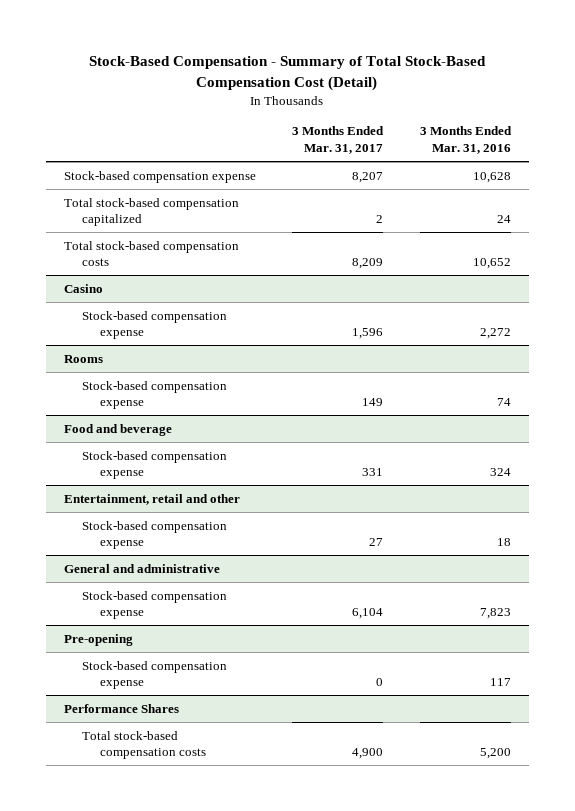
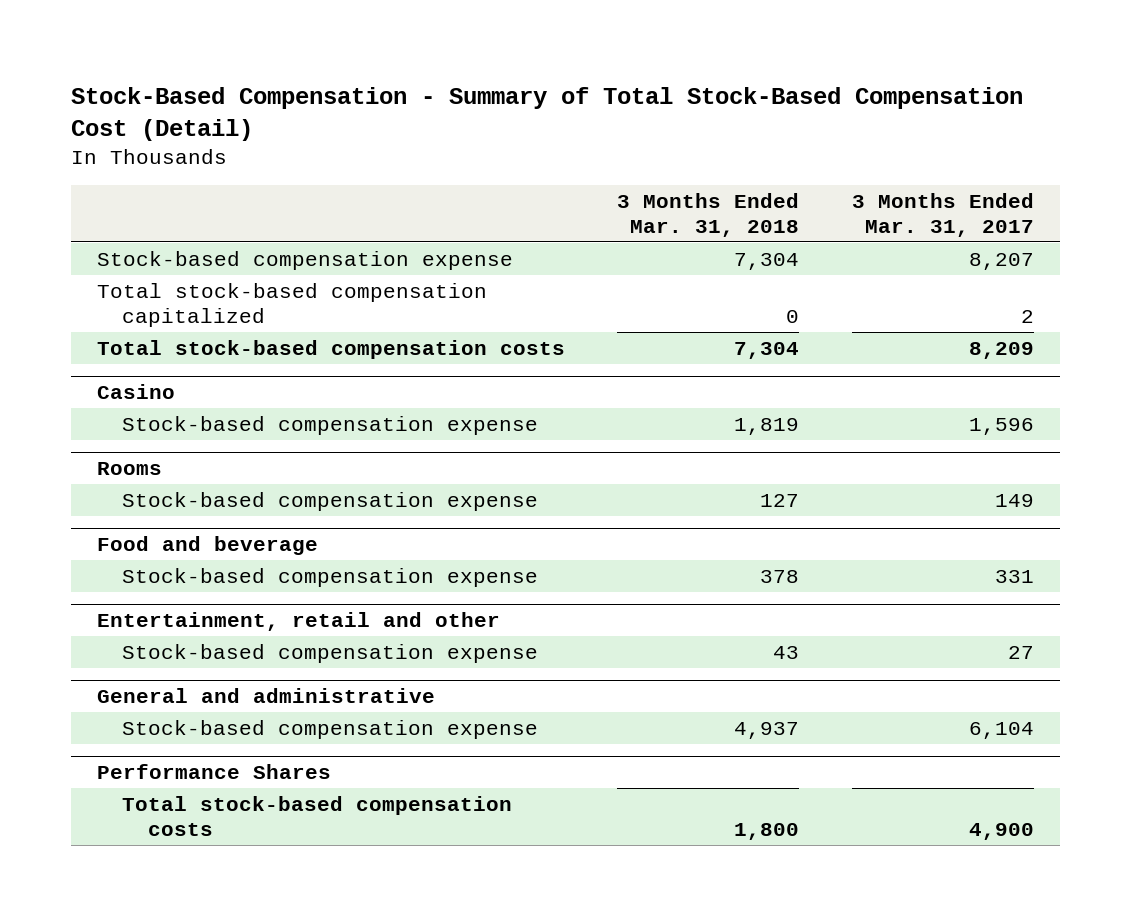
[419,126,512,154] 3 Months Ended Mar. 31, 2016 -> none
none -> [617,193,800,238] 3 Months Ended Mar. 31, 2018
[63,633,133,646] Pre-opening -> none
[81,660,227,690] Stock-based compensation expense -> none

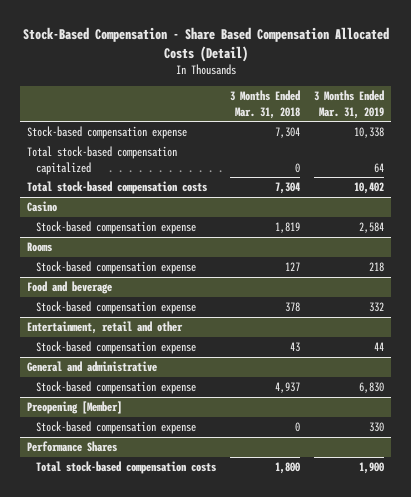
[71,86,1024,142] Stock-Based Compensation - Summary of Total Stock-Based Compensation Cost (Detail) -> [22,26,389,62] Stock-Based Compensation - Share Based Compensation Allocated Costs (Detail)
[851,193,1034,238] 3 Months Ended Mar. 31, 2017 -> none
none -> [314,90,385,119] 3 Months Ended Mar. 31, 2019
none -> [27,401,123,415] Preopening [Member]
none -> [36,421,197,435] Stock-based compensation expense

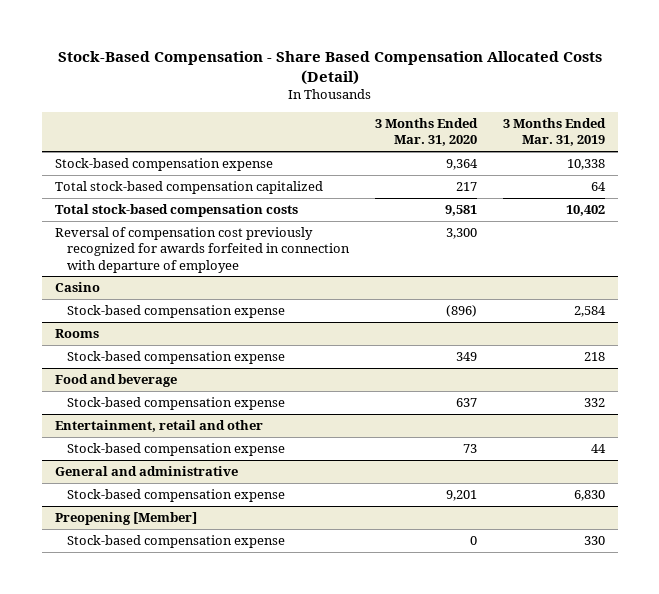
[230,90,301,119] 3 Months Ended Mar. 31, 2018 -> none
none -> [375,118,479,147] 3 Months Ended Mar. 31, 2020
none -> [54,227,351,273] Reversal of compensation cost previously recognized for awards forfeited in connection with departure of employee
[27,441,118,453] Performance Shares -> none
[36,461,217,475] Total stock-based compensation costs -> none

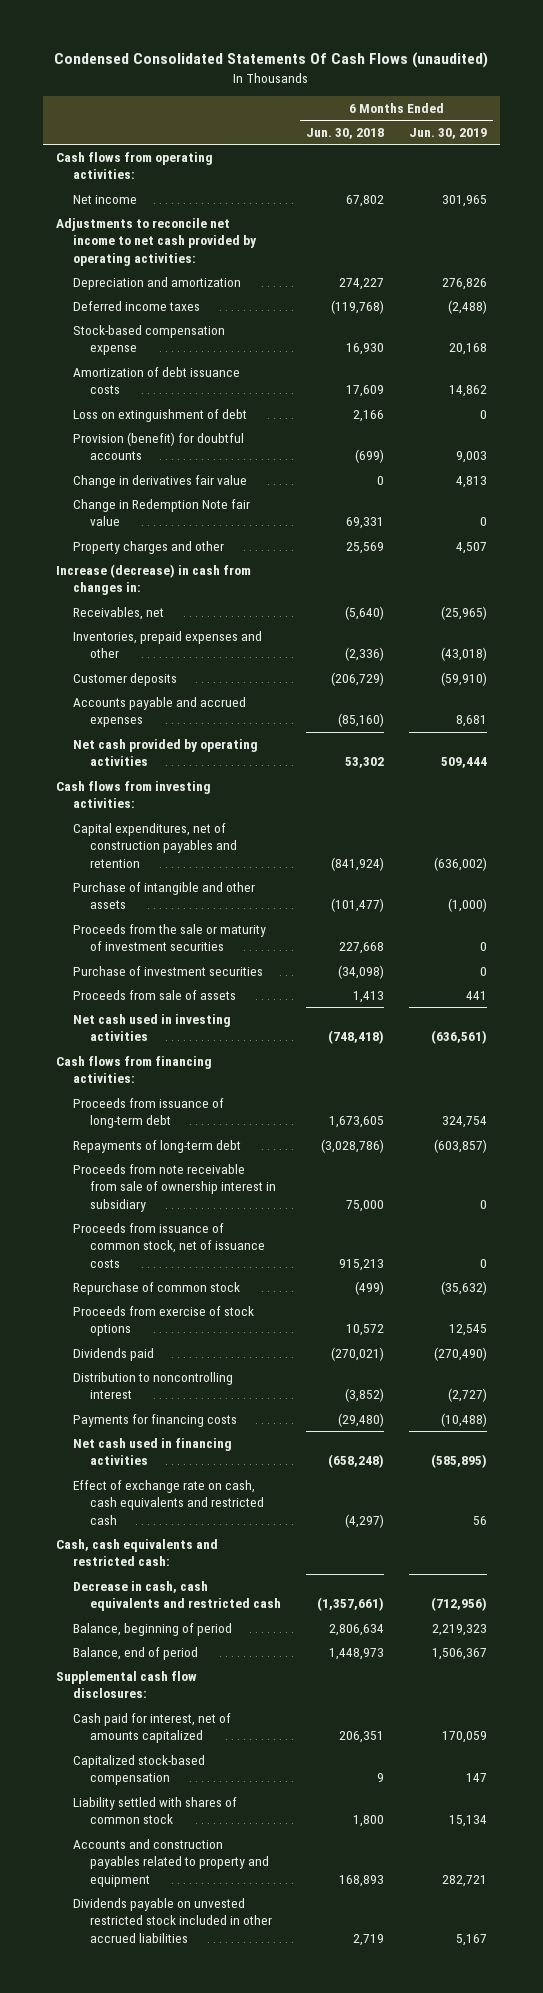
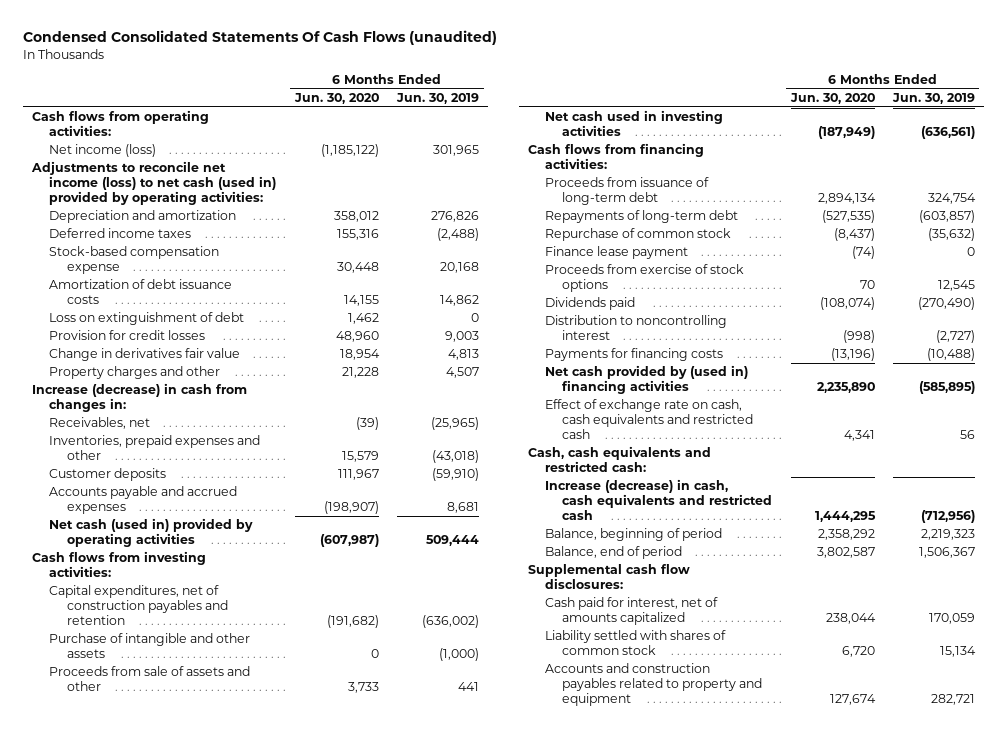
[306,128,385,140] Jun. 30, 2018 -> none
none -> [293,93,379,105] Jun. 30, 2020
[73,194,138,204] Net income -> [49,144,157,158] Net income (loss)
[55,217,258,266] Adjustments to reconcile net income to net cash provided by operating activities: -> [31,161,277,206] Adjustments to reconcile net income (loss) to net cash (used in) provided by operating activities:
[73,431,245,461] Provision (benefit) for doubtful accounts -> [49,330,206,341] Provision for credit losses
[73,498,251,527] Change in Redemption Note fair value -> none
[73,738,259,767] Net cash provided by operating activities -> [49,518,254,548] Net cash (used in) provided by operating activities
[73,923,267,952] Proceeds from the sale or maturity of investment securities -> none
[73,965,264,976] Purchase of investment securities -> none
[73,989,237,1000] Proceeds from sale of assets -> [49,666,251,692] Proceeds from sale of assets and other
[73,1163,277,1212] Proceeds from note receivable from sale of ownership interest in subsidiary -> none
[73,1222,266,1268] Proceeds from issuance of common stock, net of issuance costs -> none
none -> [545,246,689,260] Finance lease payment
[73,1437,233,1466] Net cash used in financing activities -> [545,365,749,395] Net cash provided by (used in) financing activities
[73,1580,282,1612] Decrease in cash, cash equivalents and restricted cash -> [545,479,773,521] Increase (decrease) in cash, cash equivalents and restricted cash
[73,1754,206,1786] Capitalized stock-based compensation -> none
[73,1897,273,1943] Dividends payable on unvested restricted stock included in other accrued liabilities -> none

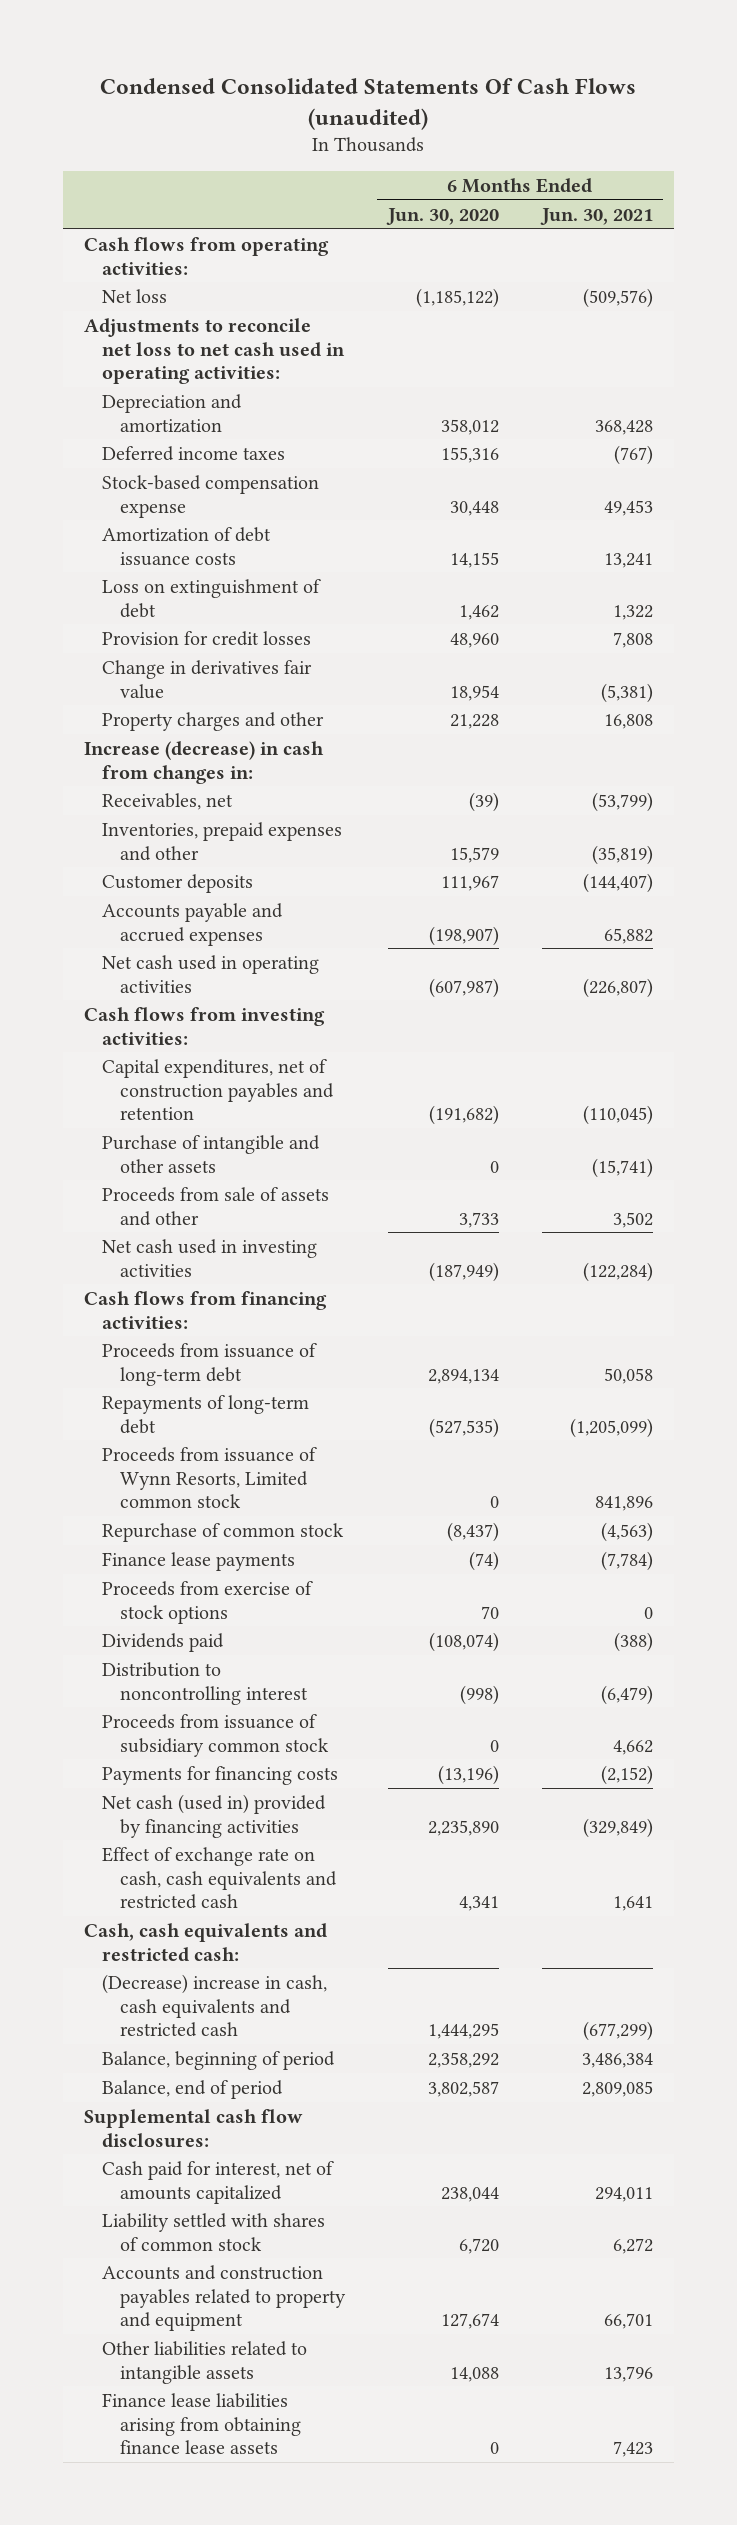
[396,93,480,105] Jun. 30, 2019 -> none
none -> [539,207,653,225] Jun. 30, 2021
[49,144,157,158] Net income (loss) -> [102,288,168,303] Net loss
[31,161,277,206] Adjustments to reconcile net income (loss) to net cash (used in) provided by operating activities: -> [84,317,346,385] Adjustments to reconcile net loss to net cash used in operating activities:
[49,518,254,548] Net cash (used in) provided by operating activities -> [102,954,320,993] Net cash used in operating activities
none -> [102,1446,318,1509] Proceeds from issuance of Wynn Resorts, Limited common stock
[545,246,689,260] Finance lease payment -> [102,1551,296,1571] Finance lease payments
none -> [102,1713,330,1757] Proceeds from issuance of subsidiary common stock
[545,365,749,395] Net cash provided by (used in) financing activities -> [102,1793,327,1838] Net cash (used in) provided by financing activities
[545,479,773,521] Increase (decrease) in cash, cash equivalents and restricted cash -> [102,1973,328,2038] (Decrease) increase in cash, cash equivalents and restricted cash
none -> [102,2340,308,2384] Other liabilities related to intangible assets
none -> [102,2392,302,2455] Finance lease liabilities arising from obtaining finance lease assets

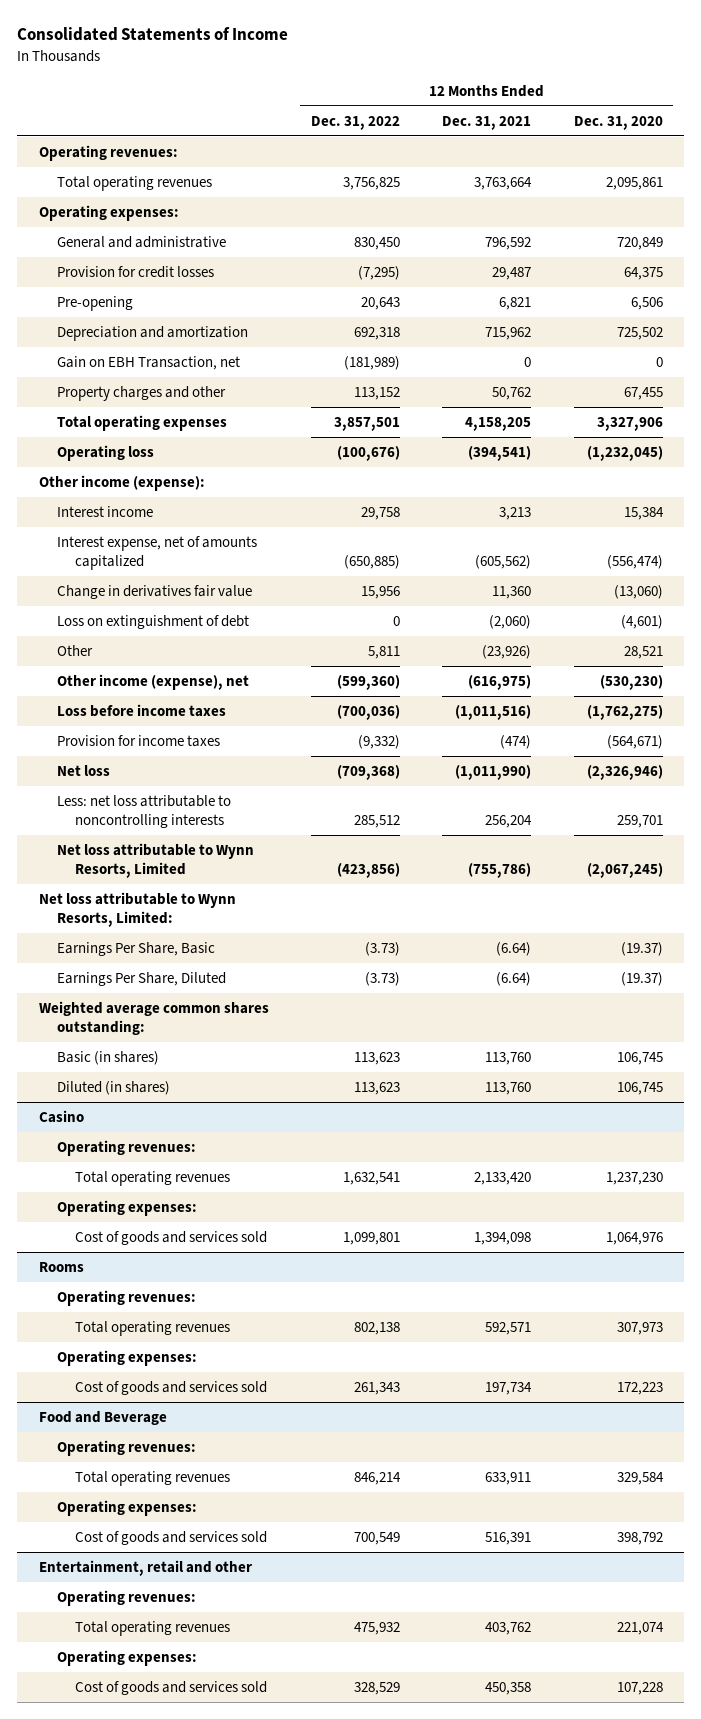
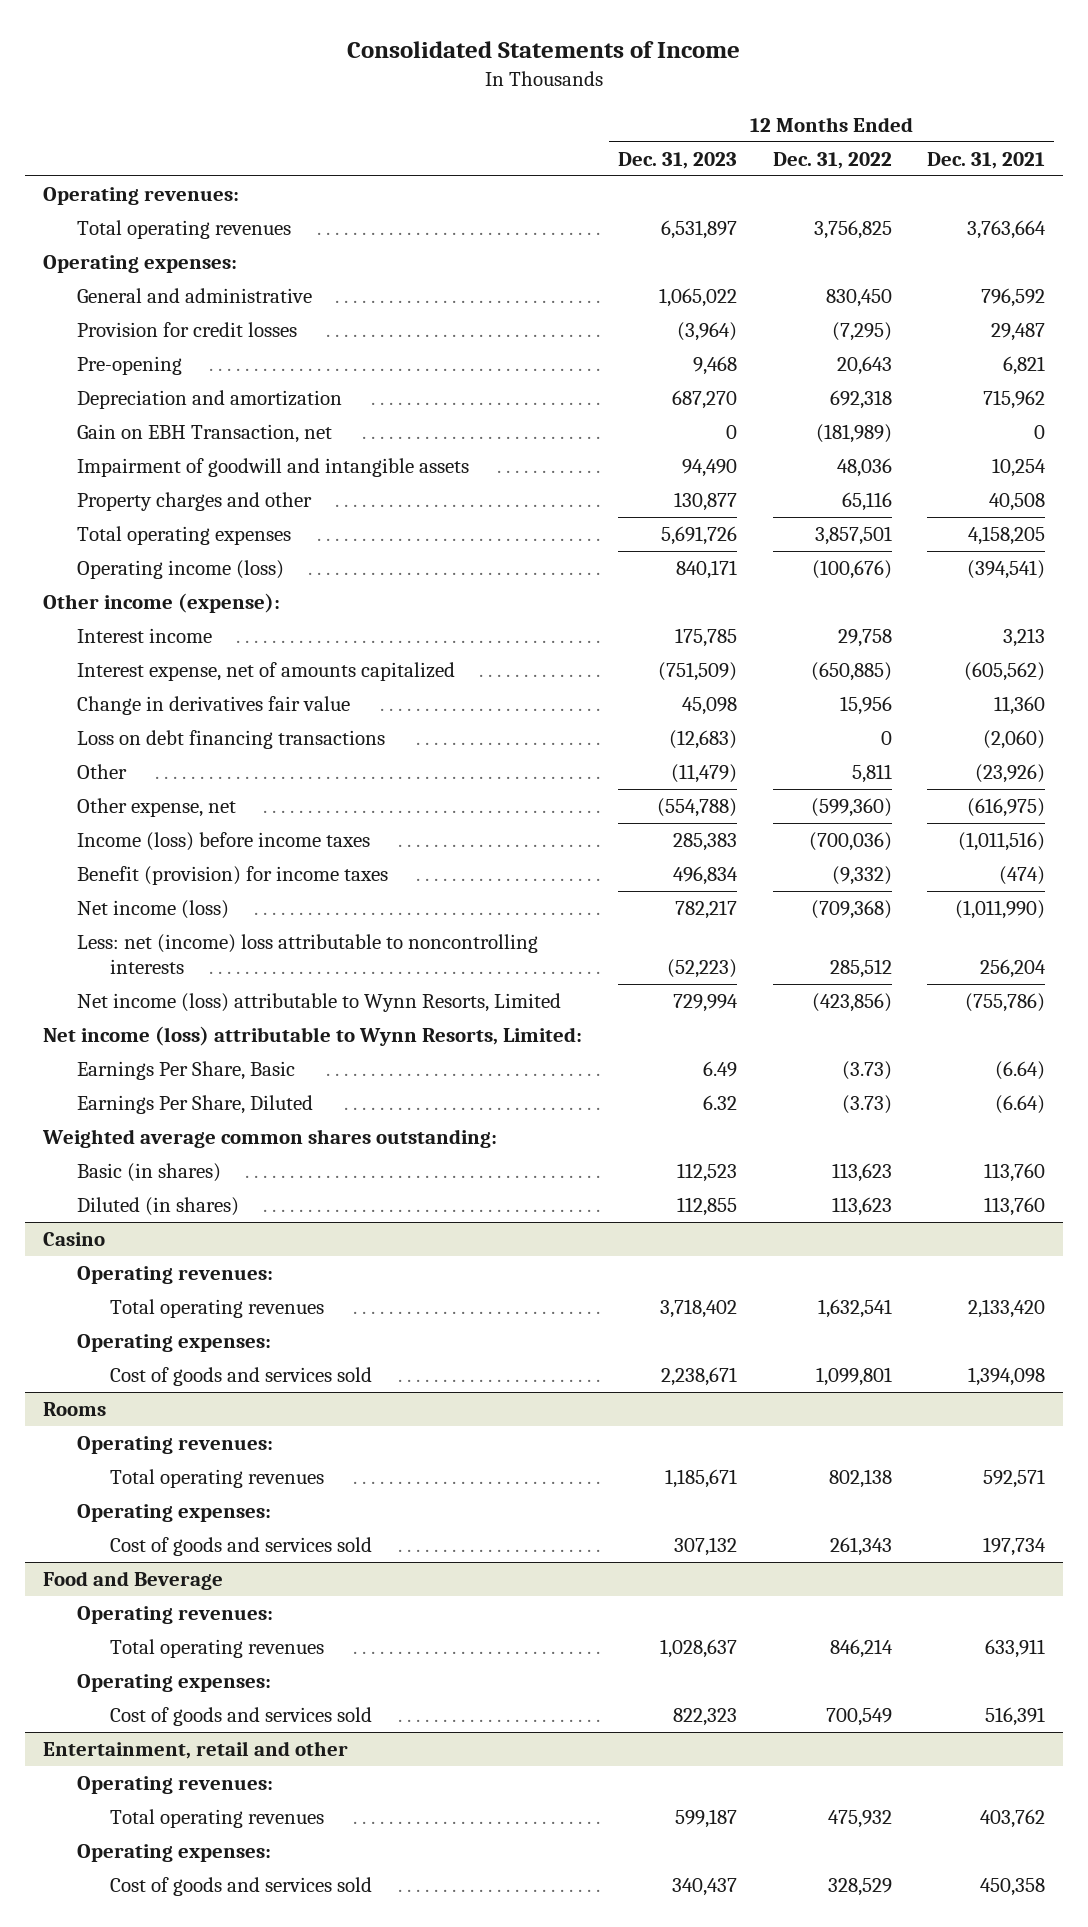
[573,115,663,130] Dec. 31, 2020 -> none
none -> [617,151,737,169] Dec. 31, 2023
none -> [76,458,469,478] Impairment of goodwill and intangible assets
[353,387,400,401] 113,152 -> [841,492,892,512] 65,116
[492,387,532,401] 50,762 -> [989,493,1046,512] 40,508
[57,445,155,462] Operating loss -> [76,560,284,580] Operating income (loss)
[57,615,250,630] Loss on extinguishment of debt -> [76,730,385,750] Loss on debt financing transactions
[57,674,250,691] Other income (expense), net -> [76,798,236,818] Other expense, net
[57,704,227,718] Loss before income taxes -> [76,832,370,852] Income (loss) before income taxes
[57,735,221,748] Provision for income taxes -> [76,866,388,886] Benefit (provision) for income taxes
[57,765,111,777] Net loss -> [76,900,229,920] Net income (loss)
[57,795,232,828] Less: net loss attributable to noncontrolling interests -> [76,934,538,974] Less: net (income) loss attributable to noncontrolling interests
[57,843,255,878] Net loss attributable to Wynn Resorts, Limited -> [76,993,561,1013] Net income (loss) attributable to Wynn Resorts, Limited
[38,892,236,927] Net loss attributable to Wynn Resorts, Limited: -> [42,1026,582,1047] Net income (loss) attributable to Wynn Resorts, Limited:

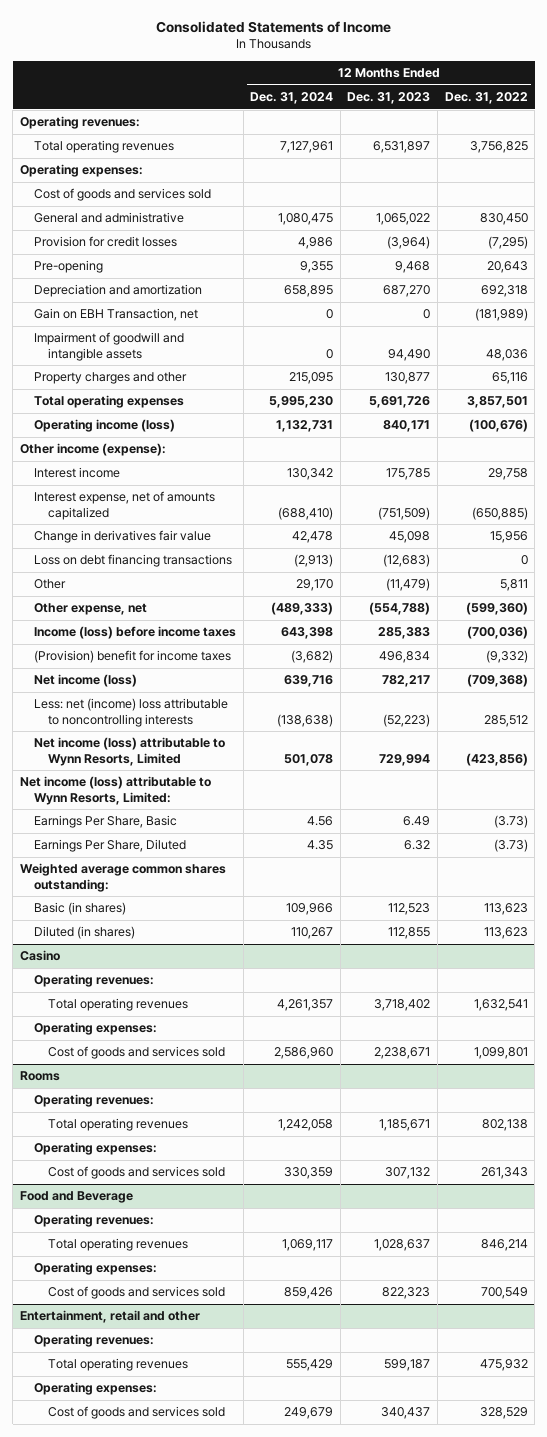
[927,151,1046,169] Dec. 31, 2021 -> none
none -> [250,92,334,105] Dec. 31, 2024
none -> [33,188,211,202] Cost of goods and services sold
[76,866,388,886] Benefit (provision) for income taxes -> [33,650,231,664] (Provision) benefit for income taxes

